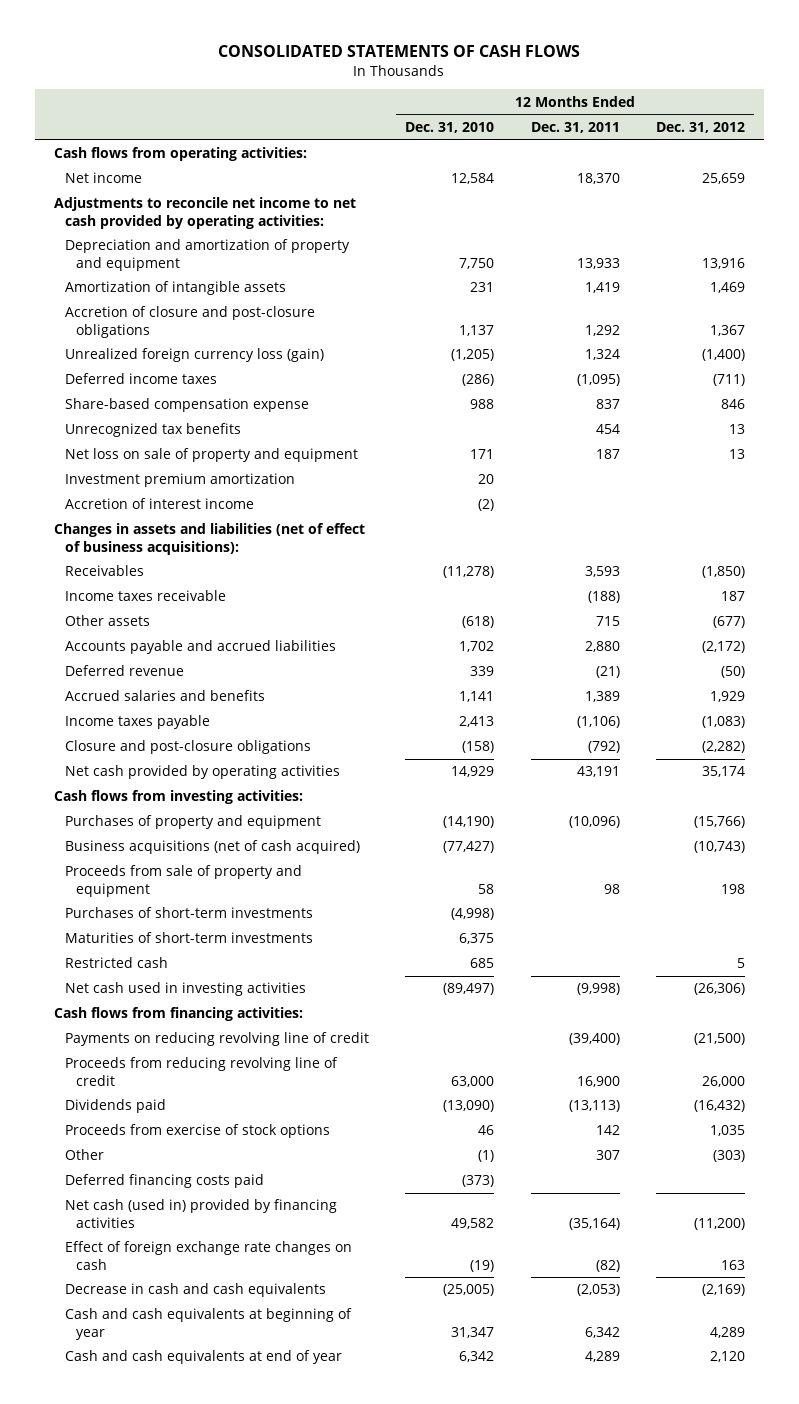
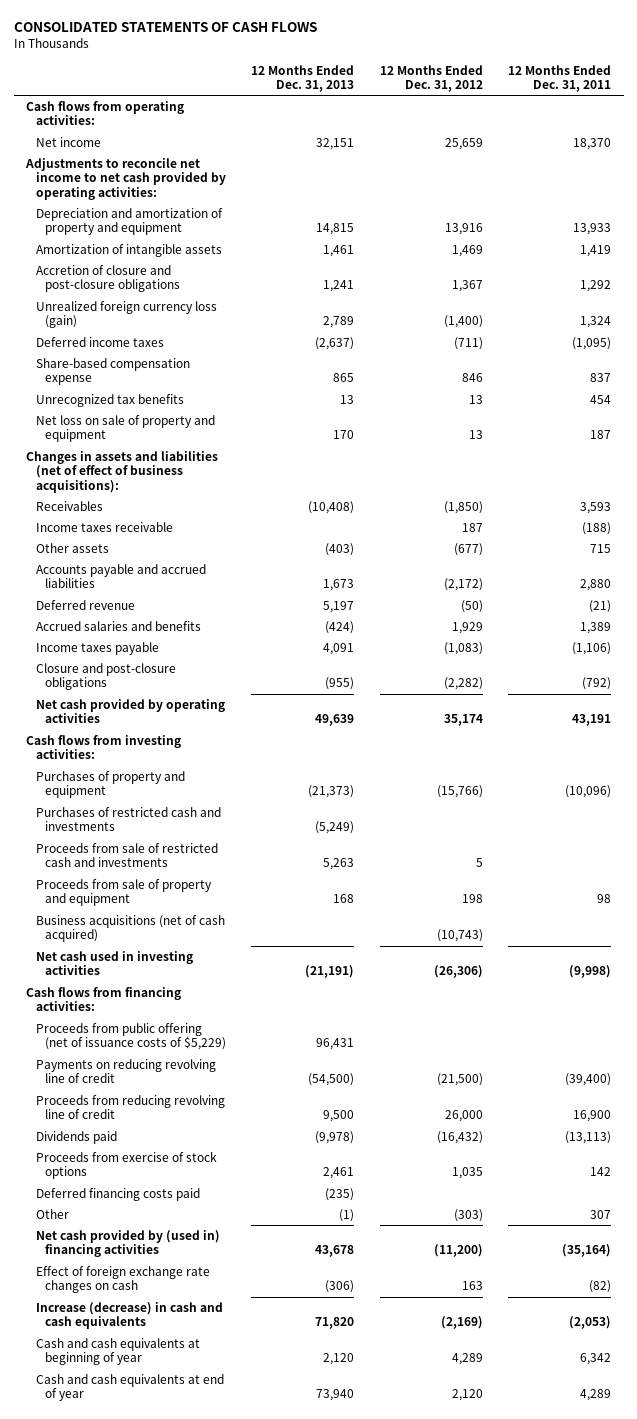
[405,122,495,134] Dec. 31, 2010 -> none
none -> [251,64,355,93] 12 Months Ended Dec. 31, 2013
[64,473,295,488] Investment premium amortization -> none
[64,498,254,510] Accretion of interest income -> none
none -> [35,806,221,832] Purchases of restricted cash and investments
none -> [35,842,218,868] Proceeds from sale of restricted cash and investments
[64,907,313,919] Purchases of short-term investments -> none
[64,932,313,944] Maturities of short-term investments -> none
[64,957,168,969] Restricted cash -> none
[64,840,360,855] Business acquisitions (net of cash acquired) -> [35,914,225,943] Business acquisitions (net of cash acquired)
none -> [35,1022,226,1051] Proceeds from public offering (net of issuance costs of $5,229)
[64,1149,104,1161] Other -> [35,1208,69,1219] Other
[64,1199,337,1228] Net cash (used in) provided by financing activities -> [35,1229,220,1258] Net cash provided by (used in) financing activities
[64,1283,326,1298] Decrease in cash and cash equivalents -> [35,1301,223,1330] Increase (decrease) in cash and cash equivalents

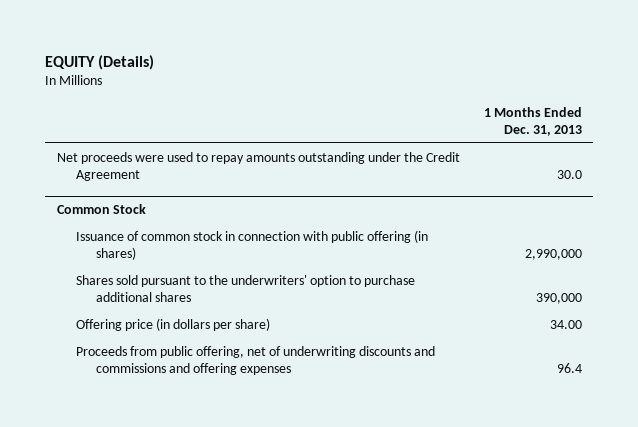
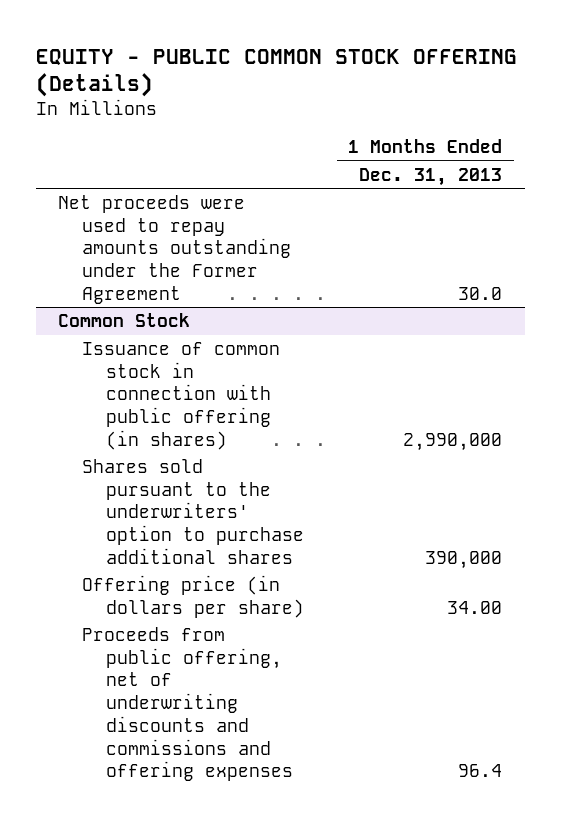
[45,54,155,70] EQUITY (Details) -> [36,48,518,98] EQUITY - PUBLIC COMMON STOCK OFFERING (Details)
[56,151,460,181] Net proceeds were used to repay amounts outstanding under the Credit Agreement -> [58,194,292,304] Net proceeds were used to repay amounts outstanding under the Former Agreement

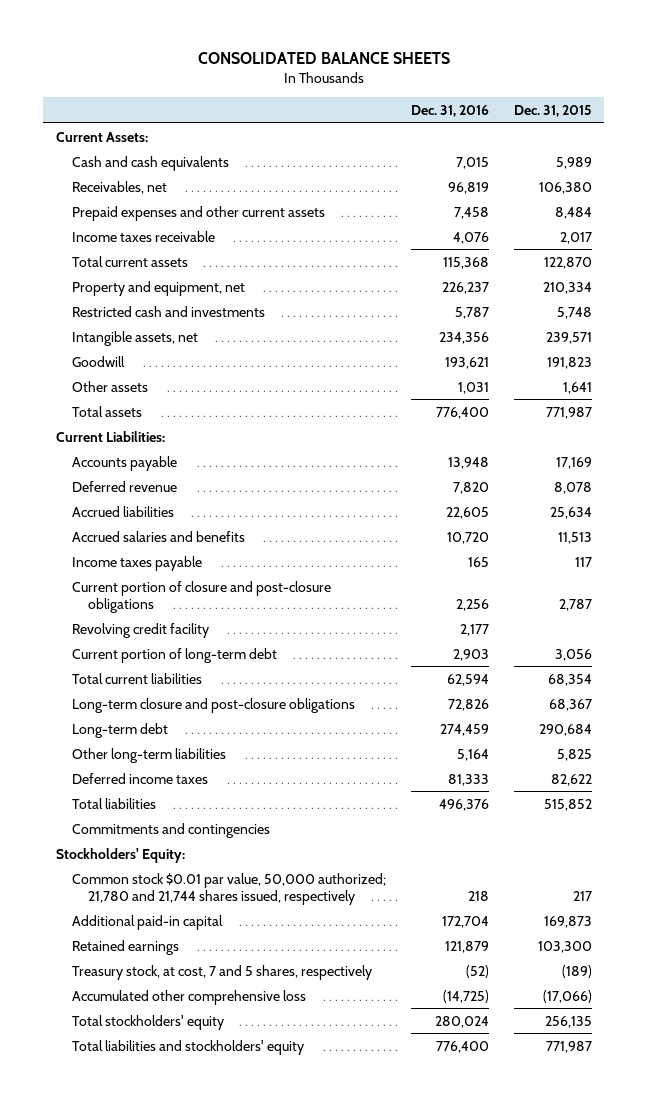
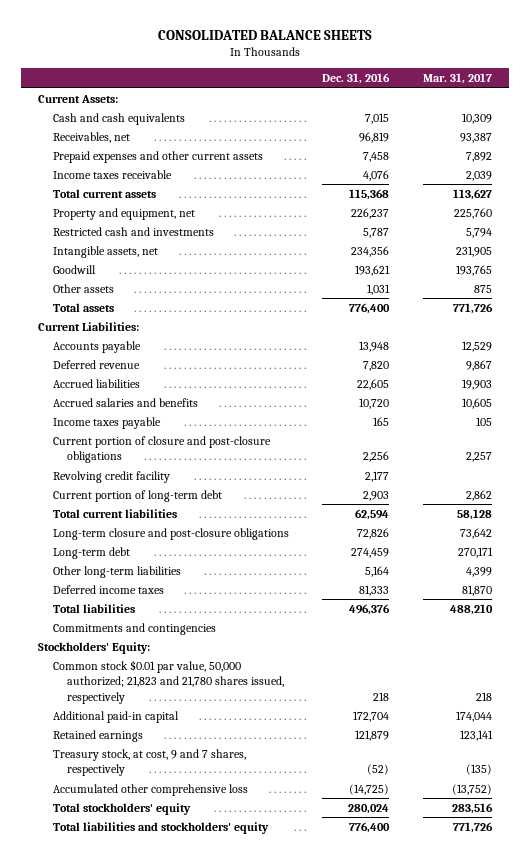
[513,104,592,117] Dec. 31, 2015 -> none
none -> [423,72,493,84] Mar. 31, 2017
[71,872,386,905] Common stock $0.01 par value, 50,000 authorized; 21,780 and 21,744 shares issued, respectively -> [52,659,285,704] Common stock $0.01 par value, 50,000 authorized; 21,823 and 21,780 shares issued, respectively
[71,964,372,980] Treasury stock, at cost, 7 and 5 shares, respectively -> [52,748,246,777] Treasury stock, at cost, 9 and 7 shares, respectively

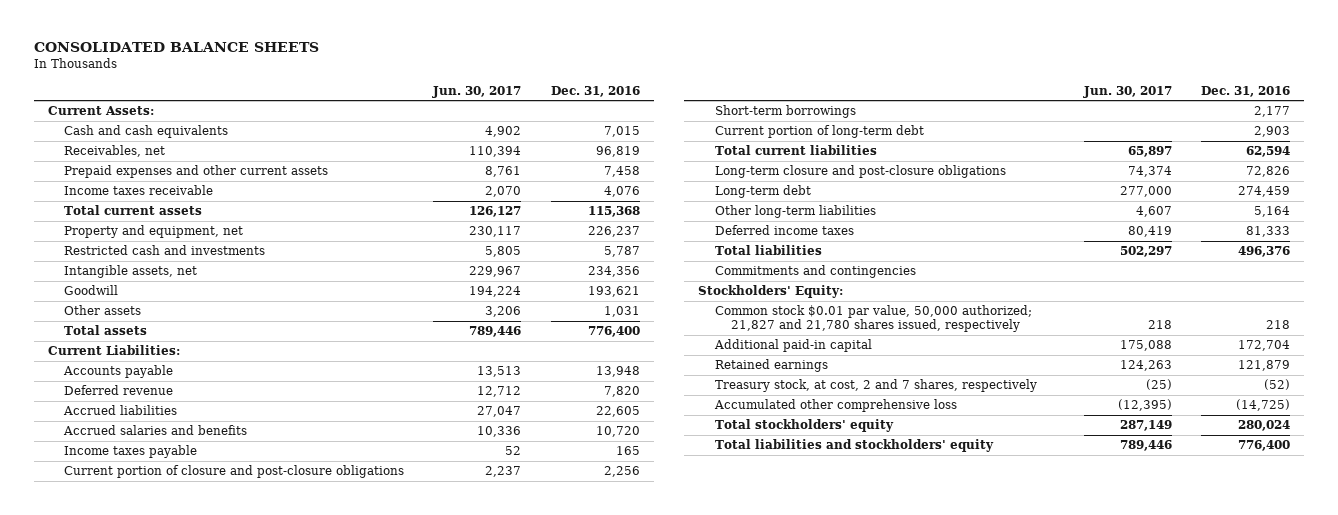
[423,72,493,84] Mar. 31, 2017 -> none
none -> [432,85,522,98] Jun. 30, 2017
[52,470,170,483] Revolving credit facility -> [714,105,856,119] Short-term borrowings
[52,659,285,704] Common stock $0.01 par value, 50,000 authorized; 21,823 and 21,780 shares issued, respectively -> [714,305,1032,333] Common stock $0.01 par value, 50,000 authorized; 21,827 and 21,780 shares issued, respectively
[52,748,246,777] Treasury stock, at cost, 9 and 7 shares, respectively -> [714,379,1037,393] Treasury stock, at cost, 2 and 7 shares, respectively

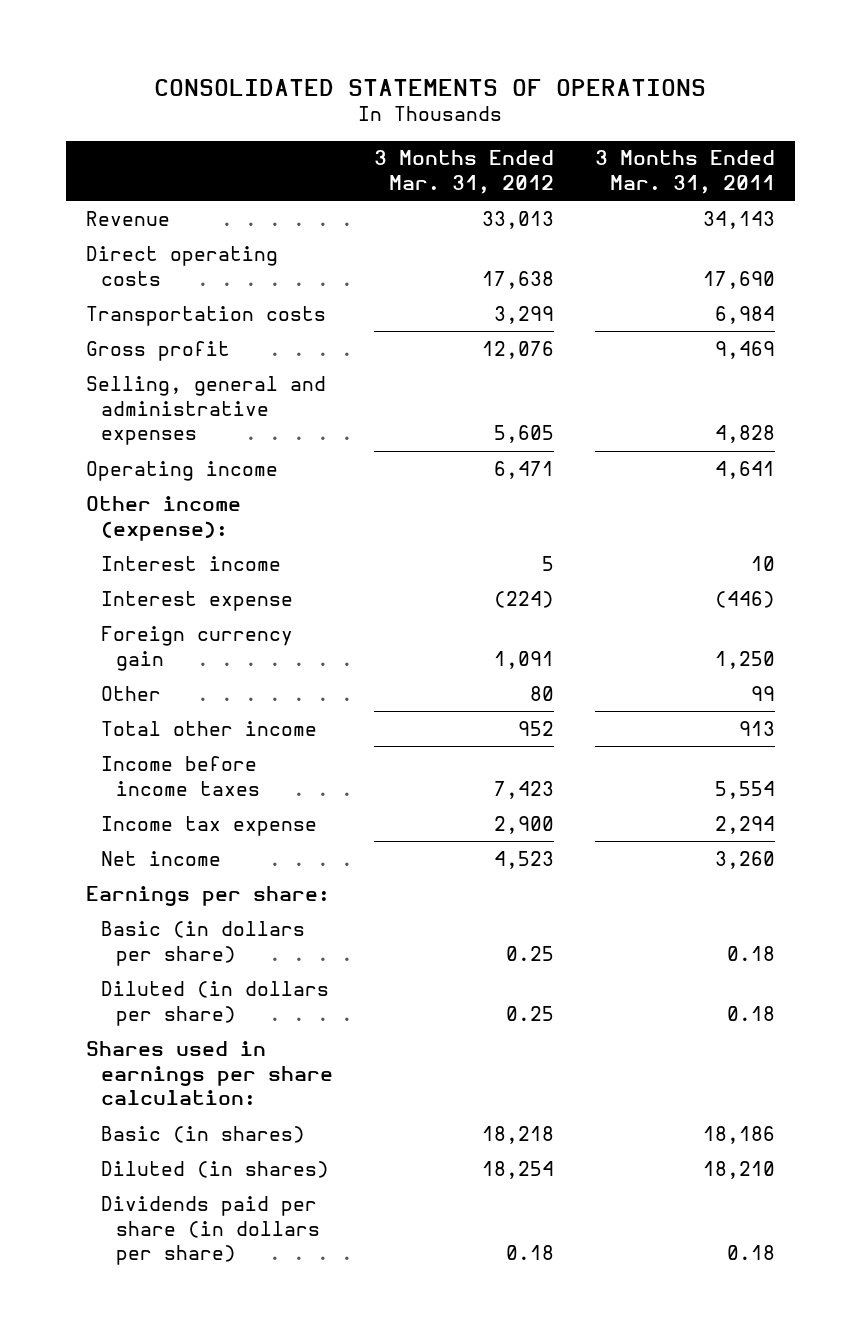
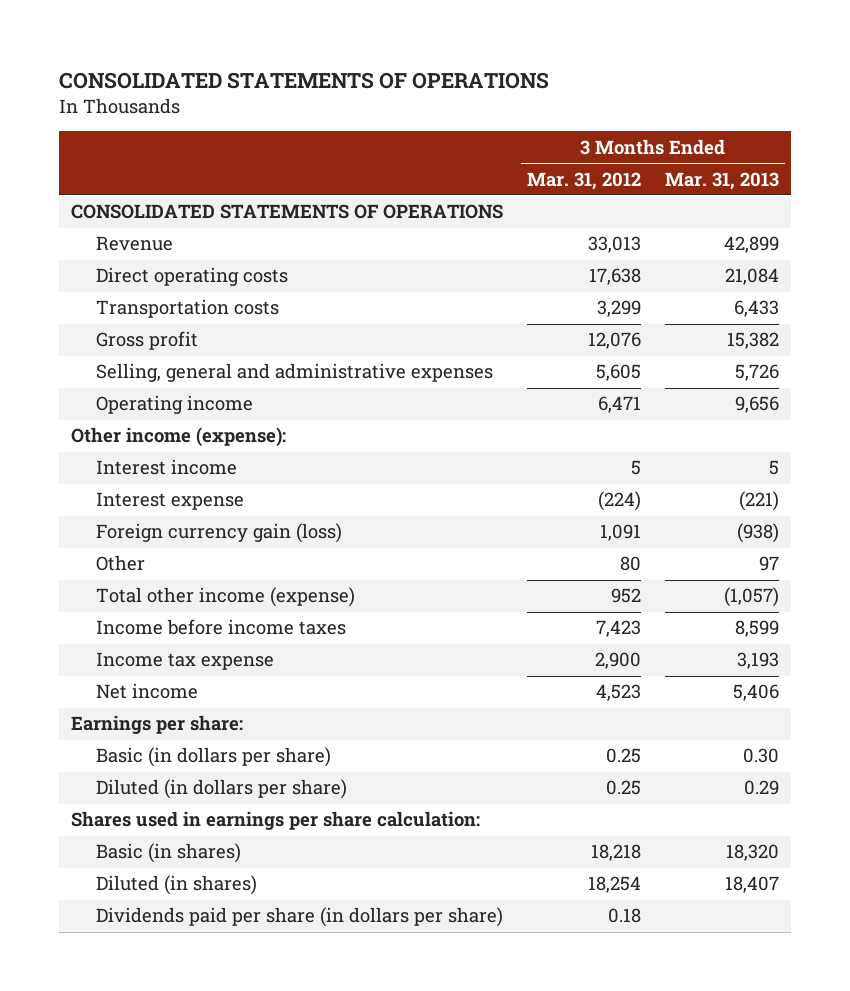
[594,150,775,195] 3 Months Ended Mar. 31, 2011 -> none
none -> [664,171,779,190] Mar. 31, 2013
none -> [71,204,504,220] CONSOLIDATED STATEMENTS OF OPERATIONS
[101,625,294,671] Foreign currency gain -> [96,523,343,544] Foreign currency gain (loss)
[101,720,318,736] Total other income -> [96,587,356,608] Total other income (expense)

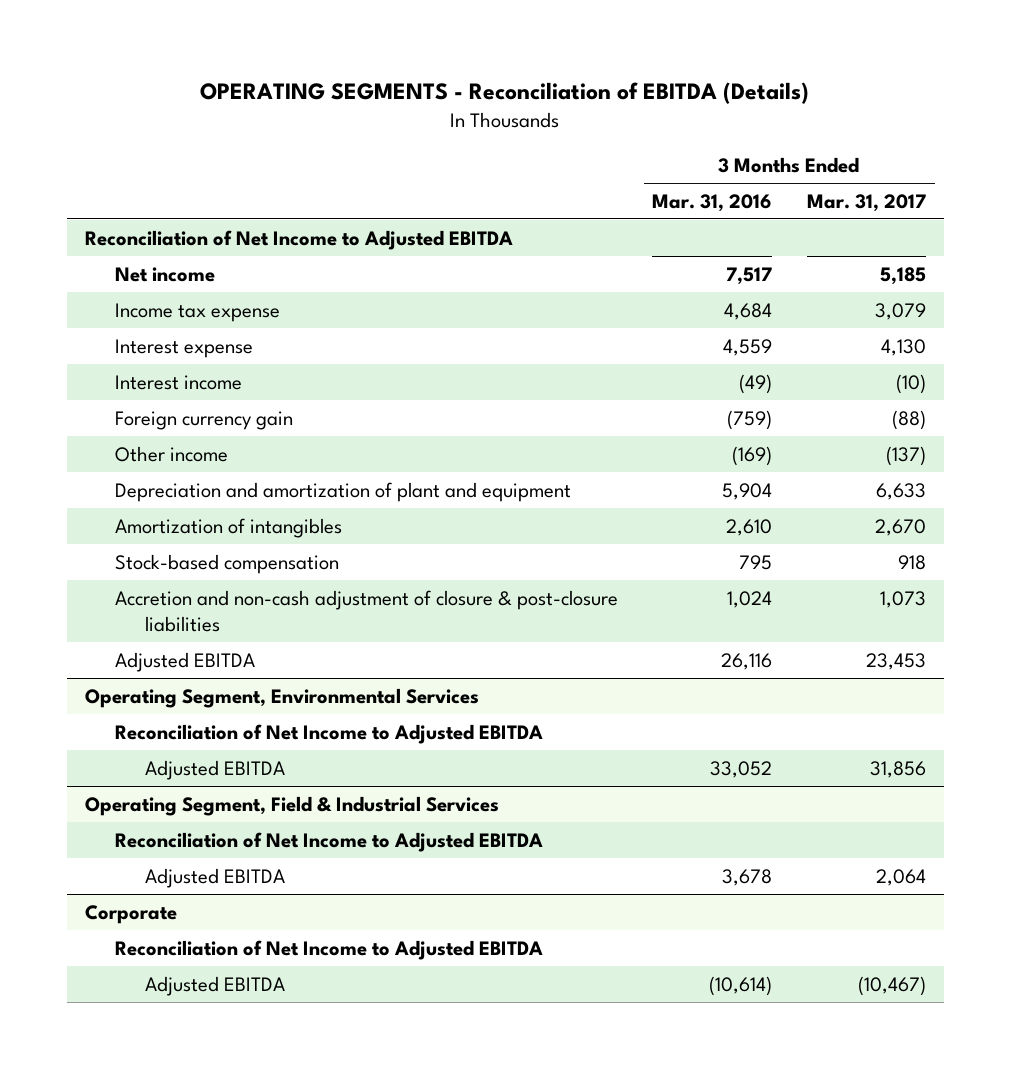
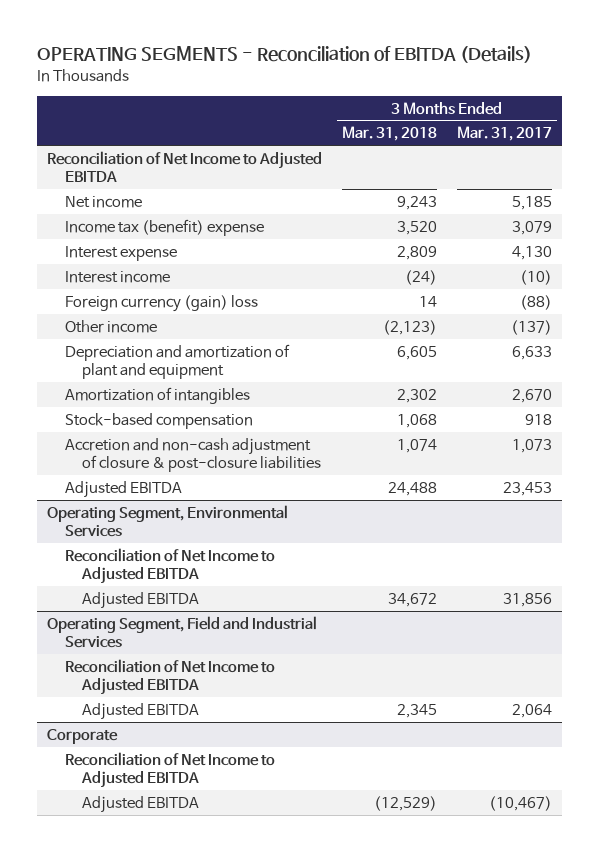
[652,193,773,212] Mar. 31, 2016 -> none
none -> [341,126,437,142] Mar. 31, 2018
[114,302,280,322] Income tax expense -> [64,218,264,236] Income tax (benefit) expense
[114,410,293,430] Foreign currency gain -> [64,294,258,312] Foreign currency (gain) loss
[84,795,499,816] Operating Segment, Field & Industrial Services -> [46,615,317,648] Operating Segment, Field and Industrial Services

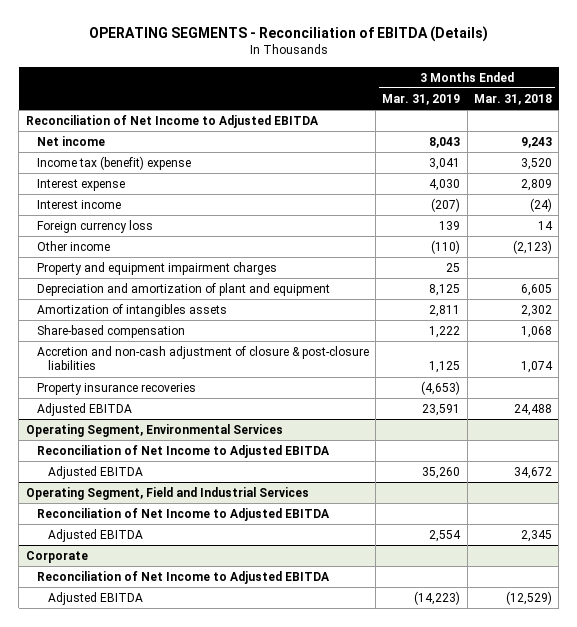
[456,126,552,142] Mar. 31, 2017 -> none
none -> [382,93,461,105] Mar. 31, 2019
[64,294,258,312] Foreign currency (gain) loss -> [36,220,153,234] Foreign currency loss
none -> [36,262,277,276] Property and equipment impairment charges
[64,386,250,404] Amortization of intangibles -> [36,304,227,318] Amortization of intangibles assets
[64,412,253,429] Stock-based compensation -> [36,325,185,339] Share-based compensation
none -> [36,383,196,396] Property insurance recoveries

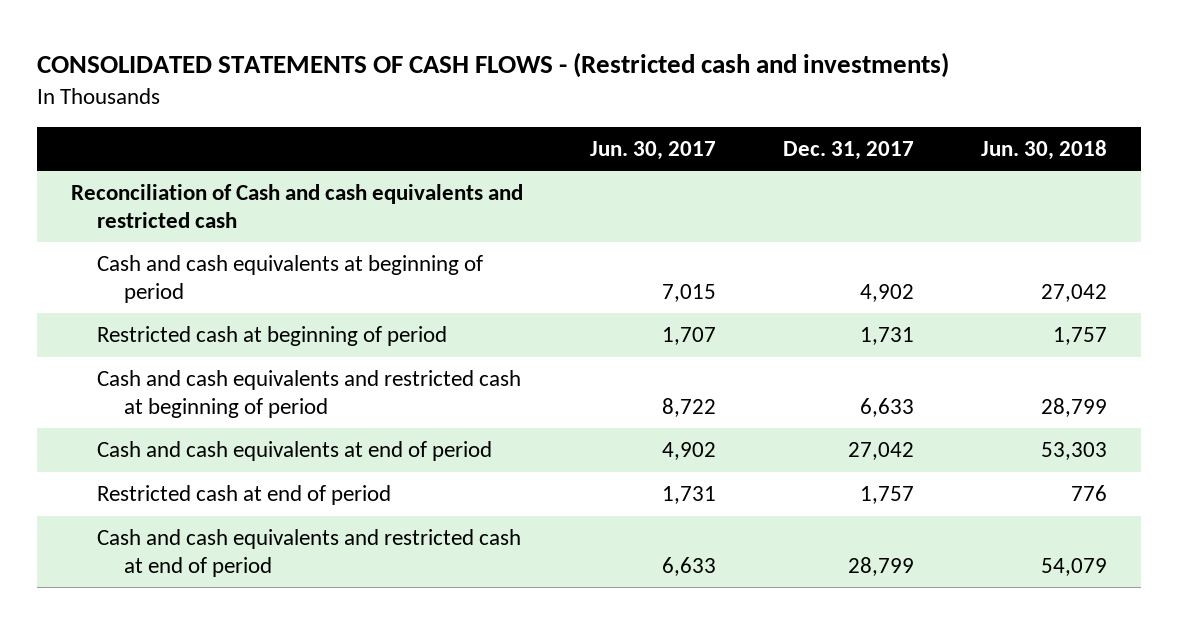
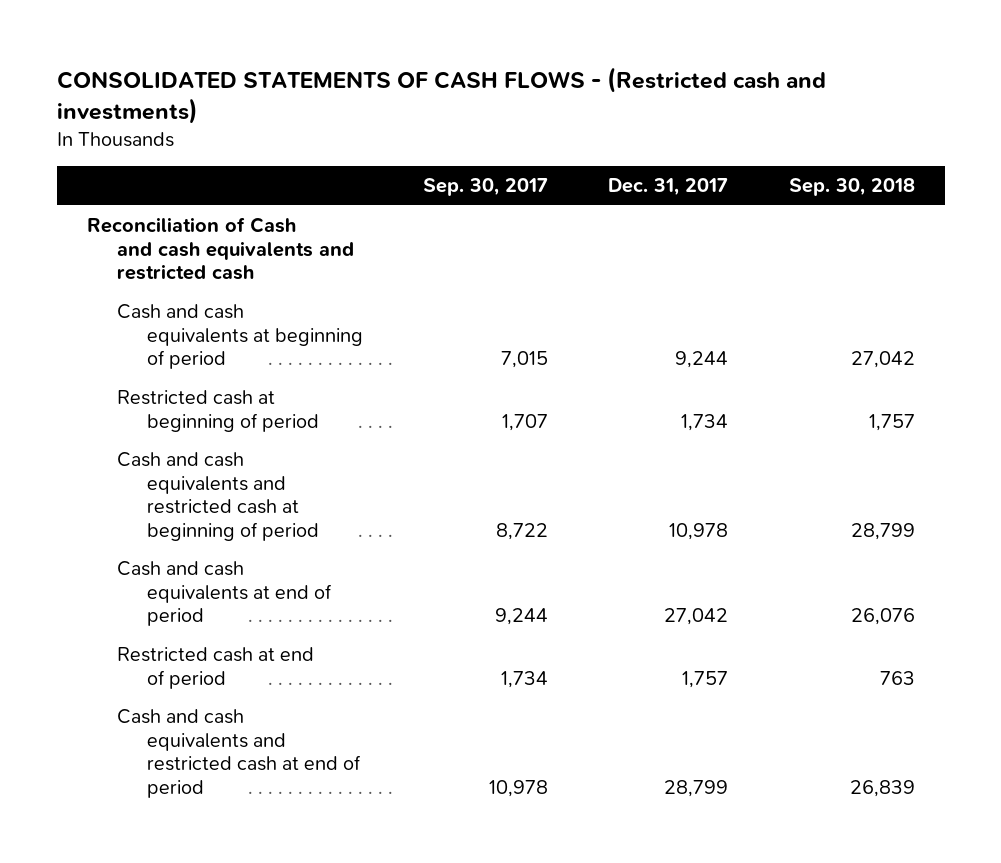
[589,140,716,160] Jun. 30, 2017 -> none
[981,139,1108,160] Jun. 30, 2018 -> none
none -> [423,178,549,197] Sep. 30, 2017
none -> [788,178,915,197] Sep. 30, 2018
[860,283,915,302] 4,902 -> [675,351,729,369] 9,244
[860,327,915,346] 1,731 -> [681,413,729,431] 1,734
[860,397,915,417] 6,633 -> [669,522,729,540] 10,978

